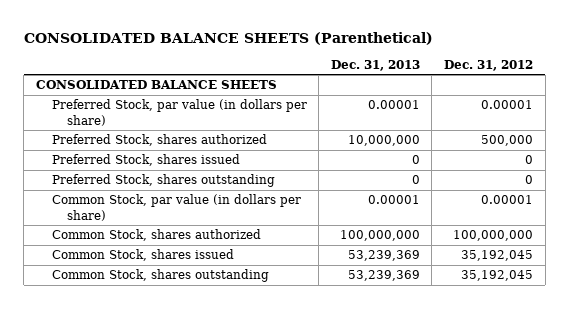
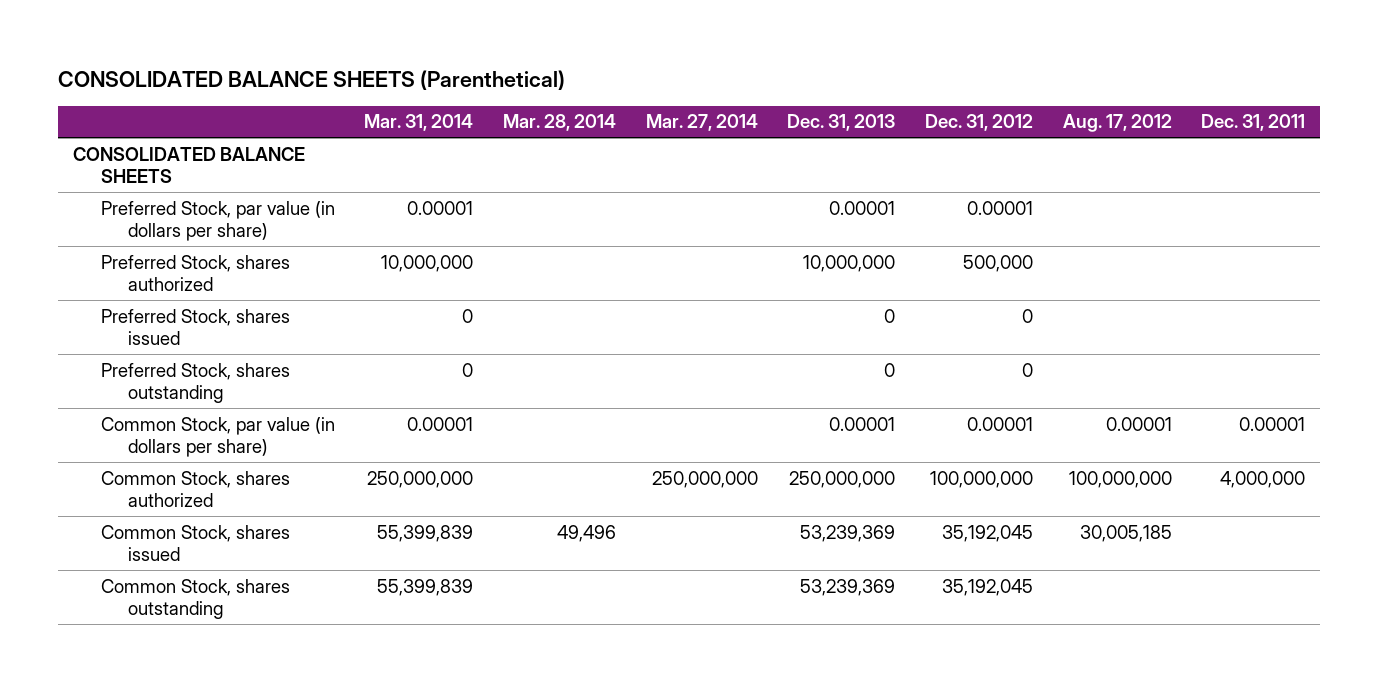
none -> [364,114,474,132] Mar. 31, 2014
none -> [502,114,616,132] Mar. 28, 2014
none -> [645,114,758,132] Mar. 27, 2014
none -> [1062,114,1172,133] Aug. 17, 2012
none -> [1201,114,1306,132] Dec. 31, 2011
[339,230,420,242] 100,000,000 -> [789,470,896,488] 250,000,000

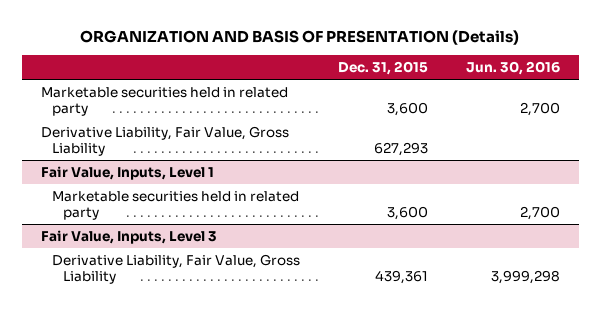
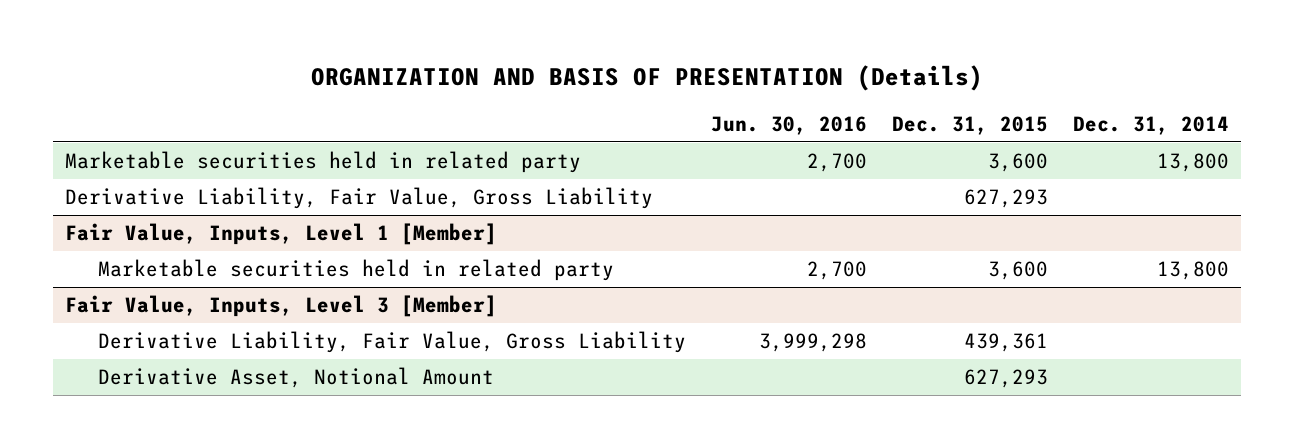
none -> [1072,115,1229,135] Dec. 31, 2014
[40,165,214,180] Fair Value, Inputs, Level 1 -> [65,223,498,246] Fair Value, Inputs, Level 1 [Member]
[40,229,217,244] Fair Value, Inputs, Level 3 -> [65,295,498,318] Fair Value, Inputs, Level 3 [Member]
none -> [97,367,494,389] Derivative Asset, Notional Amount

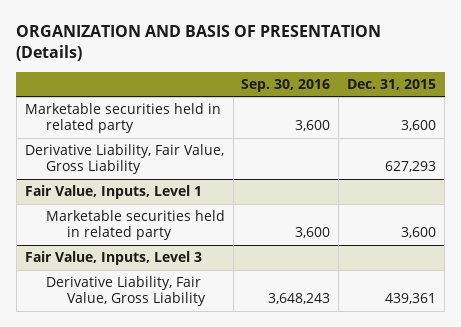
[710,115,867,135] Jun. 30, 2016 -> none
[1072,115,1229,135] Dec. 31, 2014 -> none
none -> [241,78,331,92] Sep. 30, 2016
[65,223,498,246] Fair Value, Inputs, Level 1 [Member] -> [24,185,202,200] Fair Value, Inputs, Level 1
[65,295,498,318] Fair Value, Inputs, Level 3 [Member] -> [24,251,202,266] Fair Value, Inputs, Level 3
[97,367,494,389] Derivative Asset, Notional Amount -> none

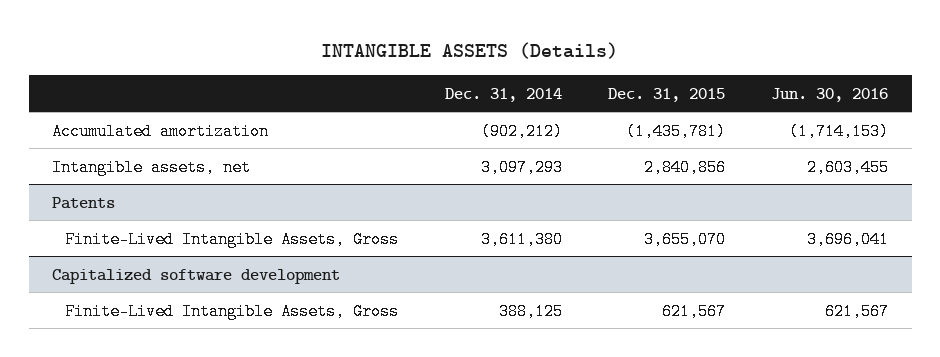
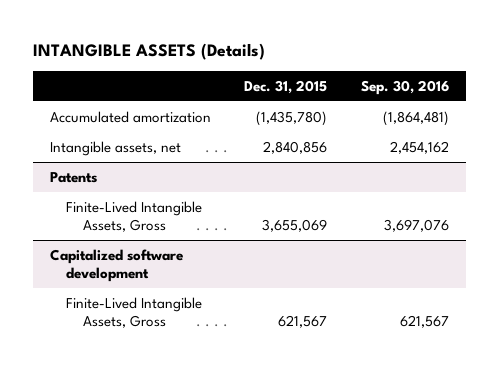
[444,87,562,102] Dec. 31, 2014 -> none
[771,87,889,102] Jun. 30, 2016 -> none
none -> [361,79,450,95] Sep. 30, 2016
[626,122,727,140] (1,435,781) -> [256,110,328,126] (1,435,780)
[644,230,727,248] 3,655,070 -> [262,219,328,233] 3,655,069

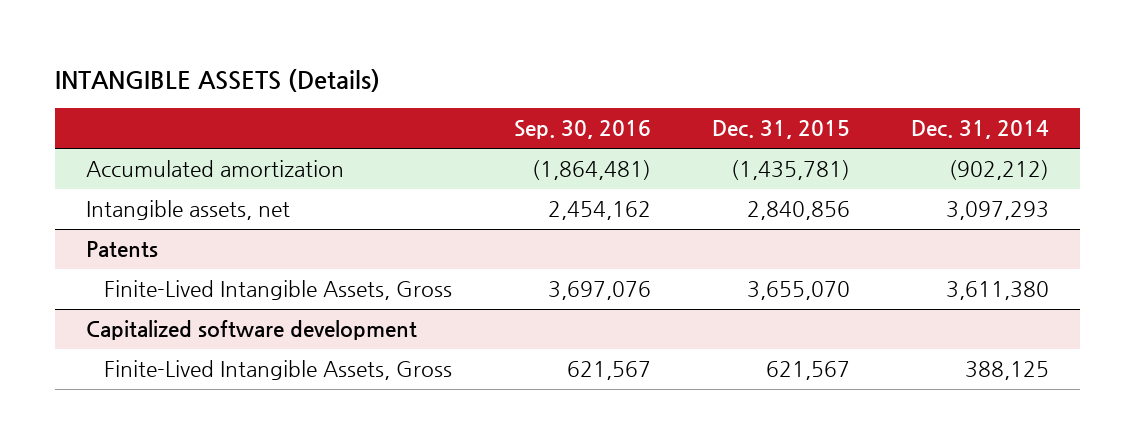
none -> [911,120,1050,140] Dec. 31, 2014
[256,110,328,126] (1,435,780) -> [730,160,850,181] (1,435,781)
[262,219,328,233] 3,655,069 -> [746,281,850,301] 3,655,070

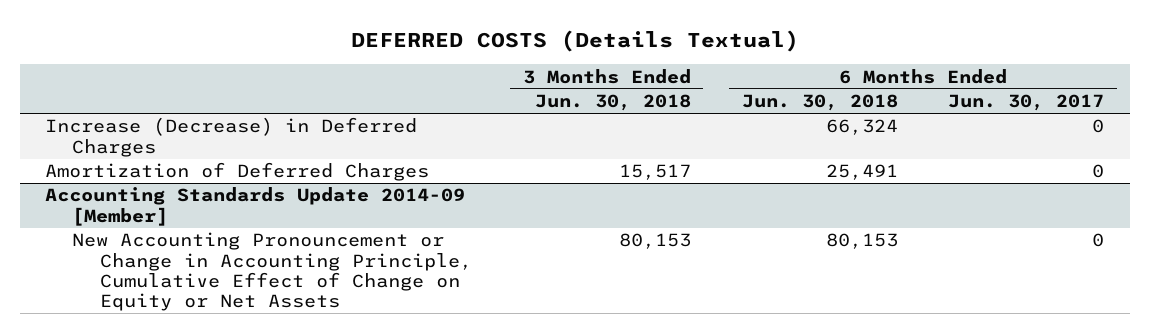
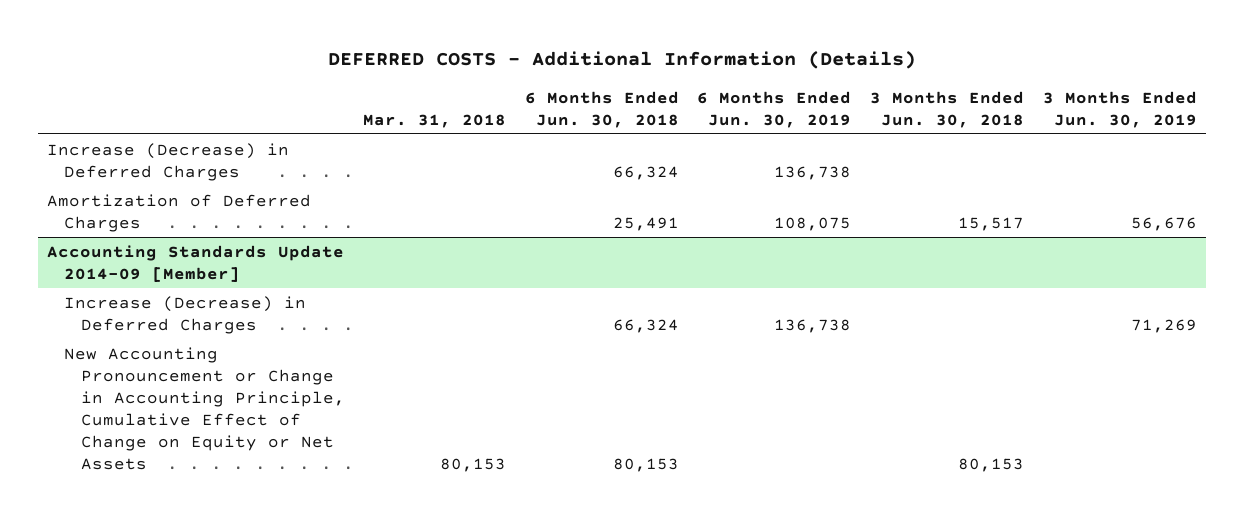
[350,29,799,52] DEFERRED COSTS (Details Textual) -> [327,51,916,70] DEFERRED COSTS - Additional Information (Details)
[948,94,1105,112] Jun. 30, 2017 -> none
none -> [363,113,507,128] Mar. 31, 2018
none -> [697,90,852,128] 6 Months Ended Jun. 30, 2019
none -> [1042,90,1197,128] 3 Months Ended Jun. 30, 2019
none -> [63,295,306,334] Increase (Decrease) in Deferred Charges

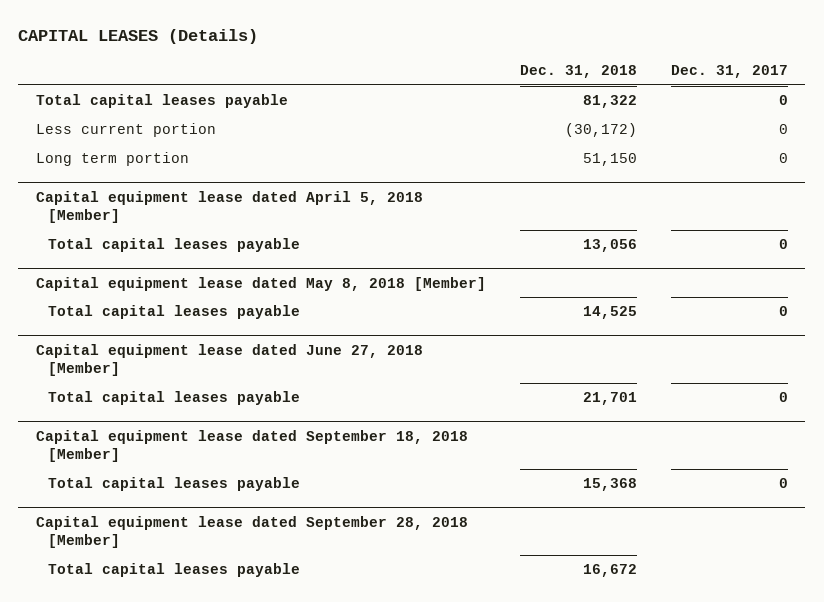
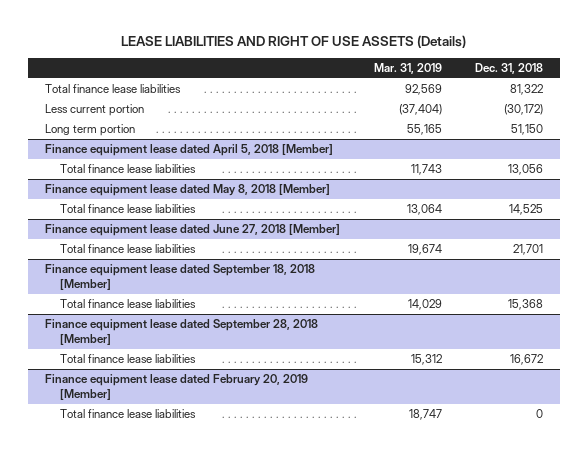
[18,28,259,44] CAPITAL LEASES (Details) -> [121,35,467,49] LEASE LIABILITIES AND RIGHT OF USE ASSETS (Details)
[671,64,789,78] Dec. 31, 2017 -> none
none -> [373,63,442,75] Mar. 31, 2019
[35,94,288,109] Total capital leases payable -> [45,84,182,94] Total finance lease liabilities
[35,190,423,223] Capital equipment lease dated April 5, 2018 [Member] -> [45,144,334,157] Finance equipment lease dated April 5, 2018 [Member]
[48,238,301,253] Total capital leases payable -> [60,164,197,174] Total finance lease liabilities
[35,276,486,291] Capital equipment lease dated May 8, 2018 [Member] -> [45,184,331,197] Finance equipment lease dated May 8, 2018 [Member]
[48,305,301,320] Total capital leases payable -> [60,204,197,214] Total finance lease liabilities
[35,343,423,376] Capital equipment lease dated June 27, 2018 [Member] -> [45,224,341,237] Finance equipment lease dated June 27, 2018 [Member]
[48,391,301,406] Total capital leases payable -> [60,244,197,254] Total finance lease liabilities
[35,429,468,462] Capital equipment lease dated September 18, 2018 [Member] -> [45,264,316,291] Finance equipment lease dated September 18, 2018 [Member]
[48,477,301,492] Total capital leases payable -> [60,299,197,309] Total finance lease liabilities
[35,515,468,548] Capital equipment lease dated September 28, 2018 [Member] -> [45,319,319,346] Finance equipment lease dated September 28, 2018 [Member]
[48,563,301,578] Total capital leases payable -> [60,354,197,364] Total finance lease liabilities
none -> [45,374,309,401] Finance equipment lease dated February 20, 2019 [Member]
none -> [60,409,197,419] Total finance lease liabilities

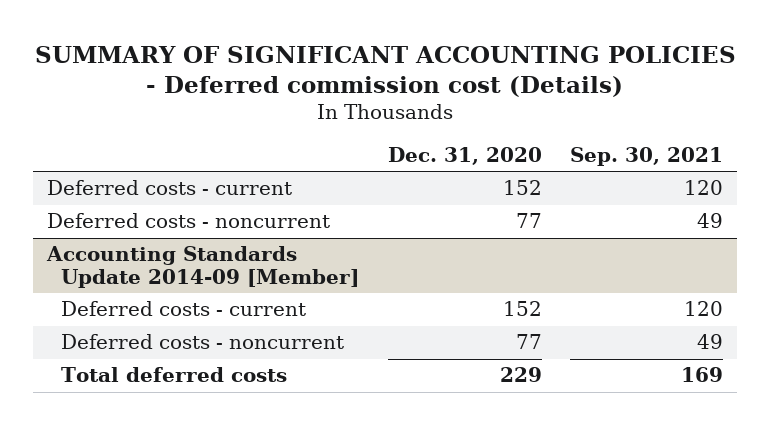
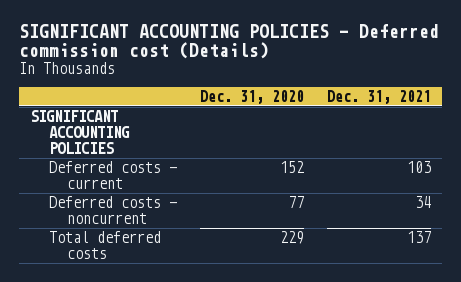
[34,45,736,97] SUMMARY OF SIGNIFICANT ACCOUNTING POLICIES - Deferred commission cost (Details) -> [18,24,439,60] SIGNIFICANT ACCOUNTING POLICIES - Deferred commission cost (Details)
[569,147,723,167] Sep. 30, 2021 -> none
none -> [326,90,431,105] Dec. 31, 2021
[46,180,292,196] Deferred costs - current -> none
[46,213,330,229] Deferred costs - noncurrent -> none
[45,246,360,289] Accounting Standards Update 2014-09 [Member] -> none
none -> [30,110,130,155] SIGNIFICANT ACCOUNTING POLICIES

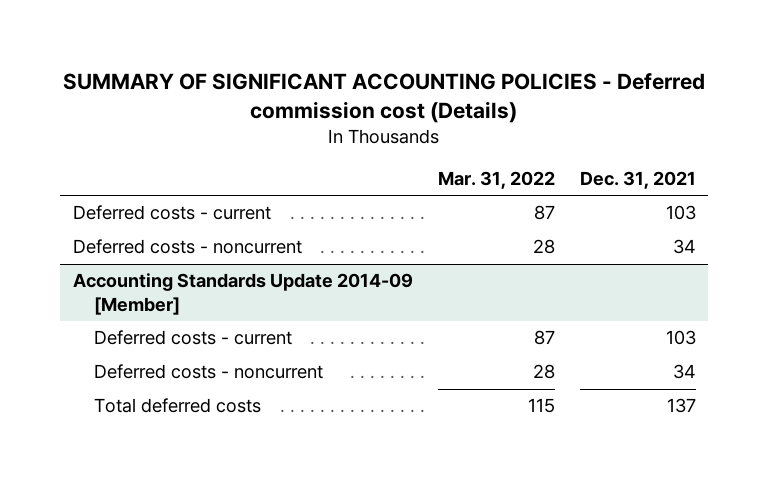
[18,24,439,60] SIGNIFICANT ACCOUNTING POLICIES - Deferred commission cost (Details) -> [63,72,706,123] SUMMARY OF SIGNIFICANT ACCOUNTING POLICIES - Deferred commission cost (Details)
[199,90,304,105] Dec. 31, 2020 -> none
none -> [437,170,555,189] Mar. 31, 2022
[30,110,130,155] SIGNIFICANT ACCOUNTING POLICIES -> none
none -> [72,273,413,316] Accounting Standards Update 2014-09 [Member]
none -> [93,330,292,346] Deferred costs - current
none -> [93,364,323,380] Deferred costs - noncurrent

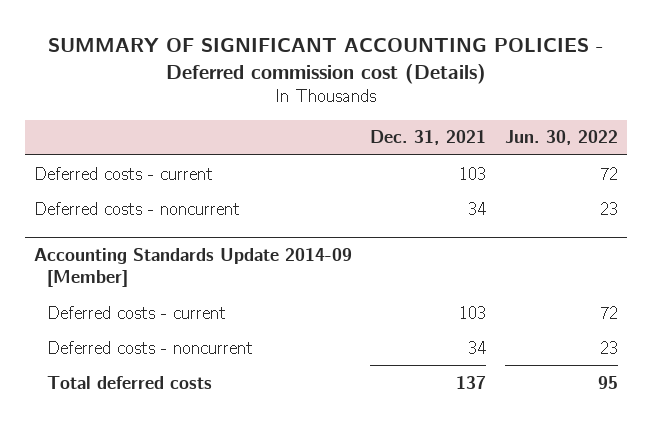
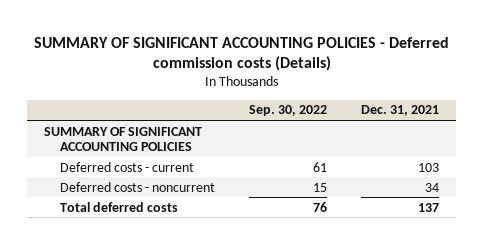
[47,37,603,84] SUMMARY OF SIGNIFICANT ACCOUNTING POLICIES - Deferred commission cost (Details) -> [33,36,449,72] SUMMARY OF SIGNIFICANT ACCOUNTING POLICIES - Deferred commission costs (Details)
[505,130,619,146] Jun. 30, 2022 -> none
none -> [249,105,328,117] Sep. 30, 2022
[33,166,213,180] Deferred costs - current -> none
[33,201,240,215] Deferred costs - noncurrent -> none
[33,247,352,288] Accounting Standards Update 2014-09 [Member] -> none
none -> [43,126,202,152] SUMMARY OF SIGNIFICANT ACCOUNTING POLICIES

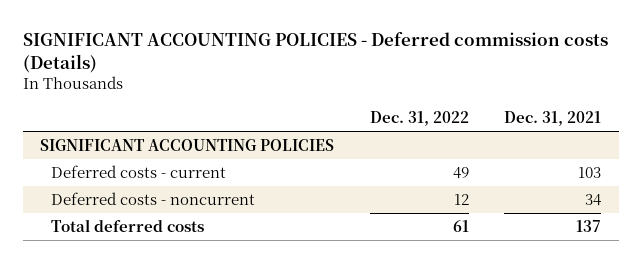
[33,36,449,72] SUMMARY OF SIGNIFICANT ACCOUNTING POLICIES - Deferred commission costs (Details) -> [22,31,608,73] SIGNIFICANT ACCOUNTING POLICIES - Deferred commission costs (Details)
[249,105,328,117] Sep. 30, 2022 -> none
none -> [369,111,469,127] Dec. 31, 2022
[43,126,202,152] SUMMARY OF SIGNIFICANT ACCOUNTING POLICIES -> [40,139,335,152] SIGNIFICANT ACCOUNTING POLICIES

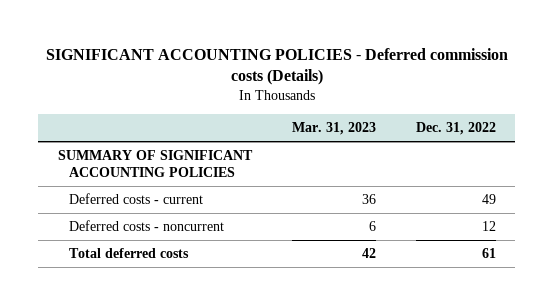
[504,111,602,127] Dec. 31, 2021 -> none
none -> [291,122,376,136] Mar. 31, 2023
[40,139,335,152] SIGNIFICANT ACCOUNTING POLICIES -> [57,150,253,178] SUMMARY OF SIGNIFICANT ACCOUNTING POLICIES

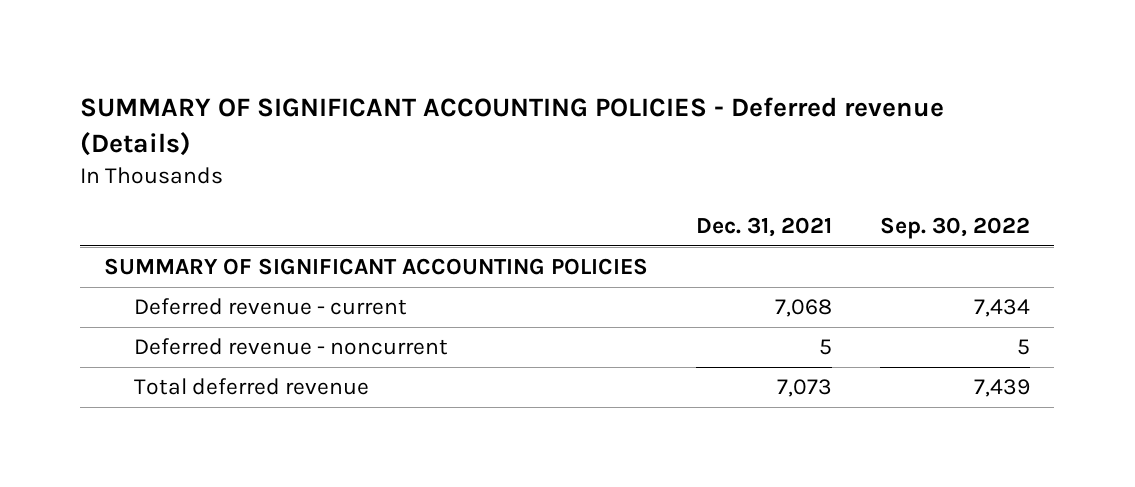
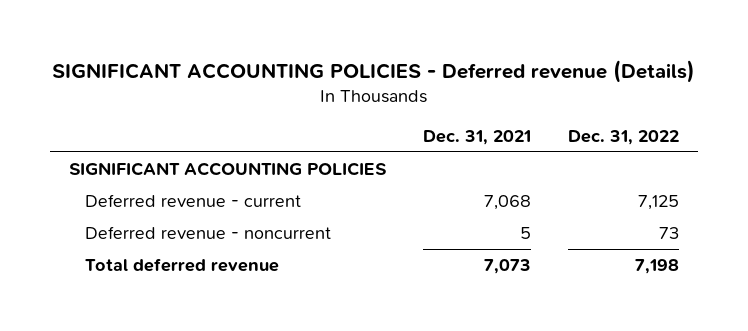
[80,97,945,156] SUMMARY OF SIGNIFICANT ACCOUNTING POLICIES - Deferred revenue (Details) -> [52,59,696,83] SIGNIFICANT ACCOUNTING POLICIES - Deferred revenue (Details)
[880,217,1031,240] Sep. 30, 2022 -> none
none -> [568,130,680,146] Dec. 31, 2022
[104,258,649,276] SUMMARY OF SIGNIFICANT ACCOUNTING POLICIES -> [68,161,387,176] SIGNIFICANT ACCOUNTING POLICIES

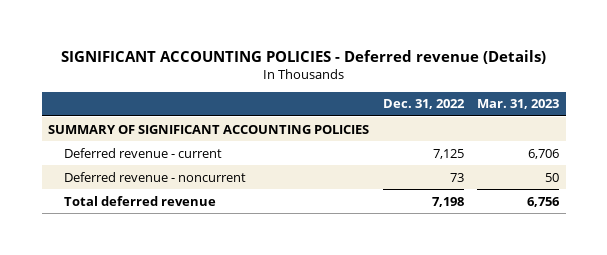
[423,130,532,146] Dec. 31, 2021 -> none
none -> [477,99,560,110] Mar. 31, 2023
[68,161,387,176] SIGNIFICANT ACCOUNTING POLICIES -> [48,124,370,134] SUMMARY OF SIGNIFICANT ACCOUNTING POLICIES

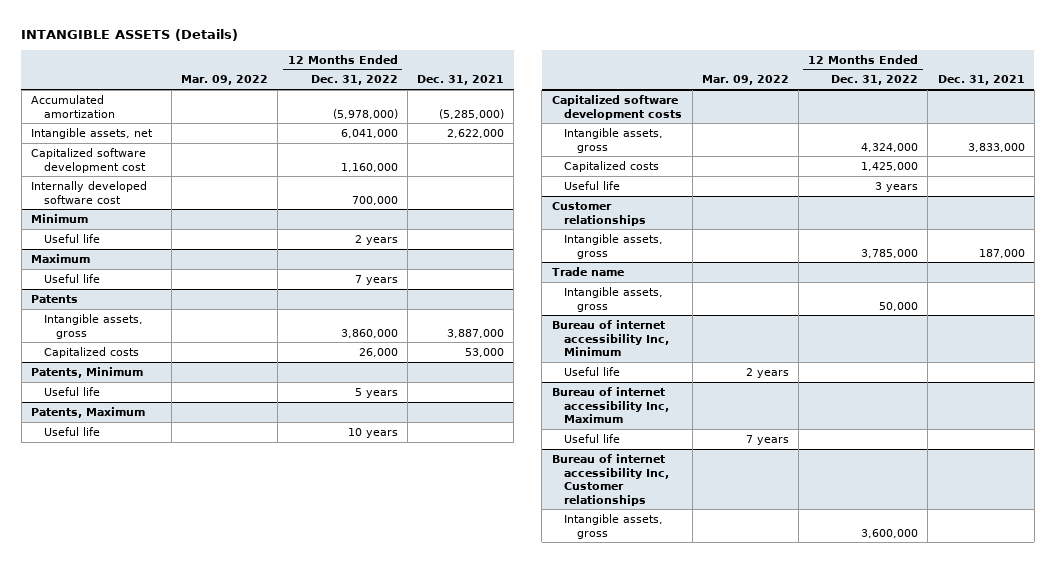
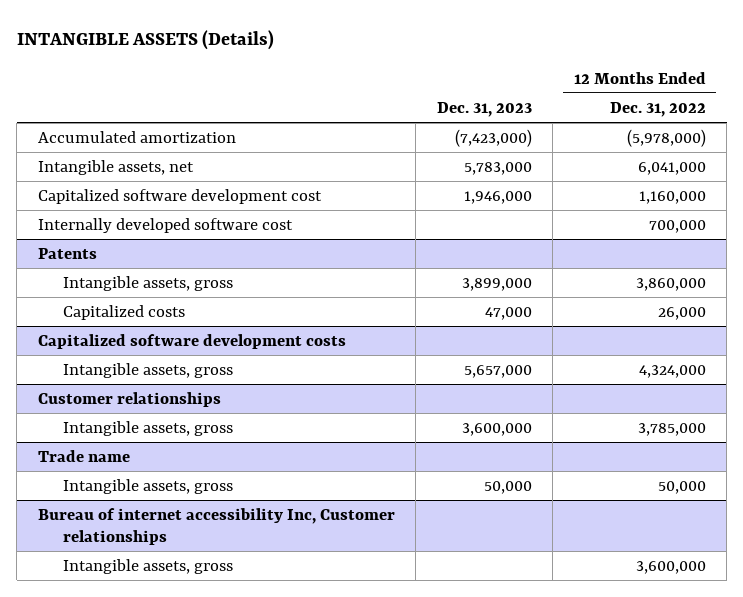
[181,75,269,86] Mar. 09, 2022 -> none
[416,75,504,86] Dec. 31, 2021 -> none
none -> [436,101,532,117] Dec. 31, 2023
[30,213,88,223] Minimum -> none
[43,233,100,243] Useful life -> none
[30,253,90,263] Maximum -> none
[43,273,100,283] Useful life -> none
[30,366,143,378] Patents, Minimum -> none
[43,386,100,396] Useful life -> none
[30,406,145,418] Patents, Maximum -> none
[43,426,100,436] Useful life -> none
[564,160,660,172] Capitalized costs -> none
[564,180,621,190] Useful life -> none
[551,319,670,357] Bureau of internet accessibility Inc, Minimum -> none
[564,366,621,376] Useful life -> none
[551,386,670,424] Bureau of internet accessibility Inc, Maximum -> none
[564,433,621,443] Useful life -> none

